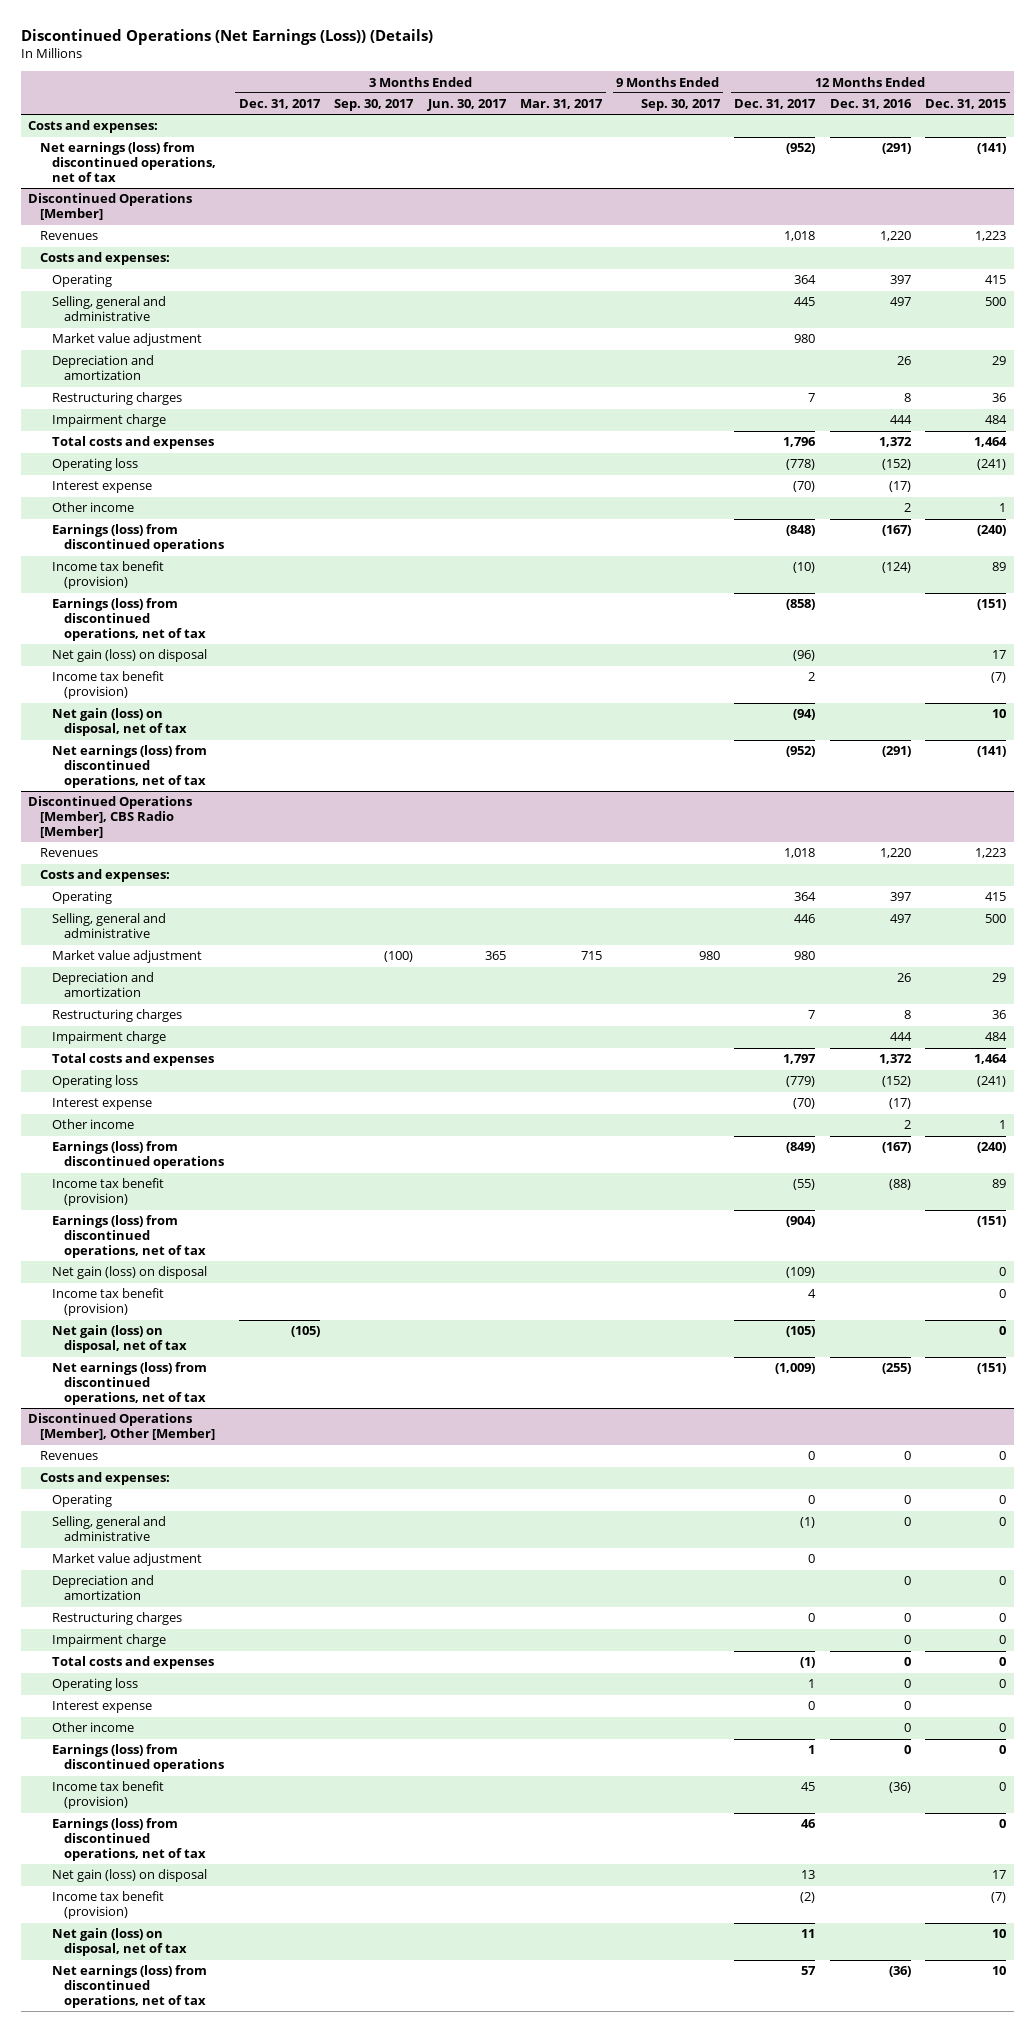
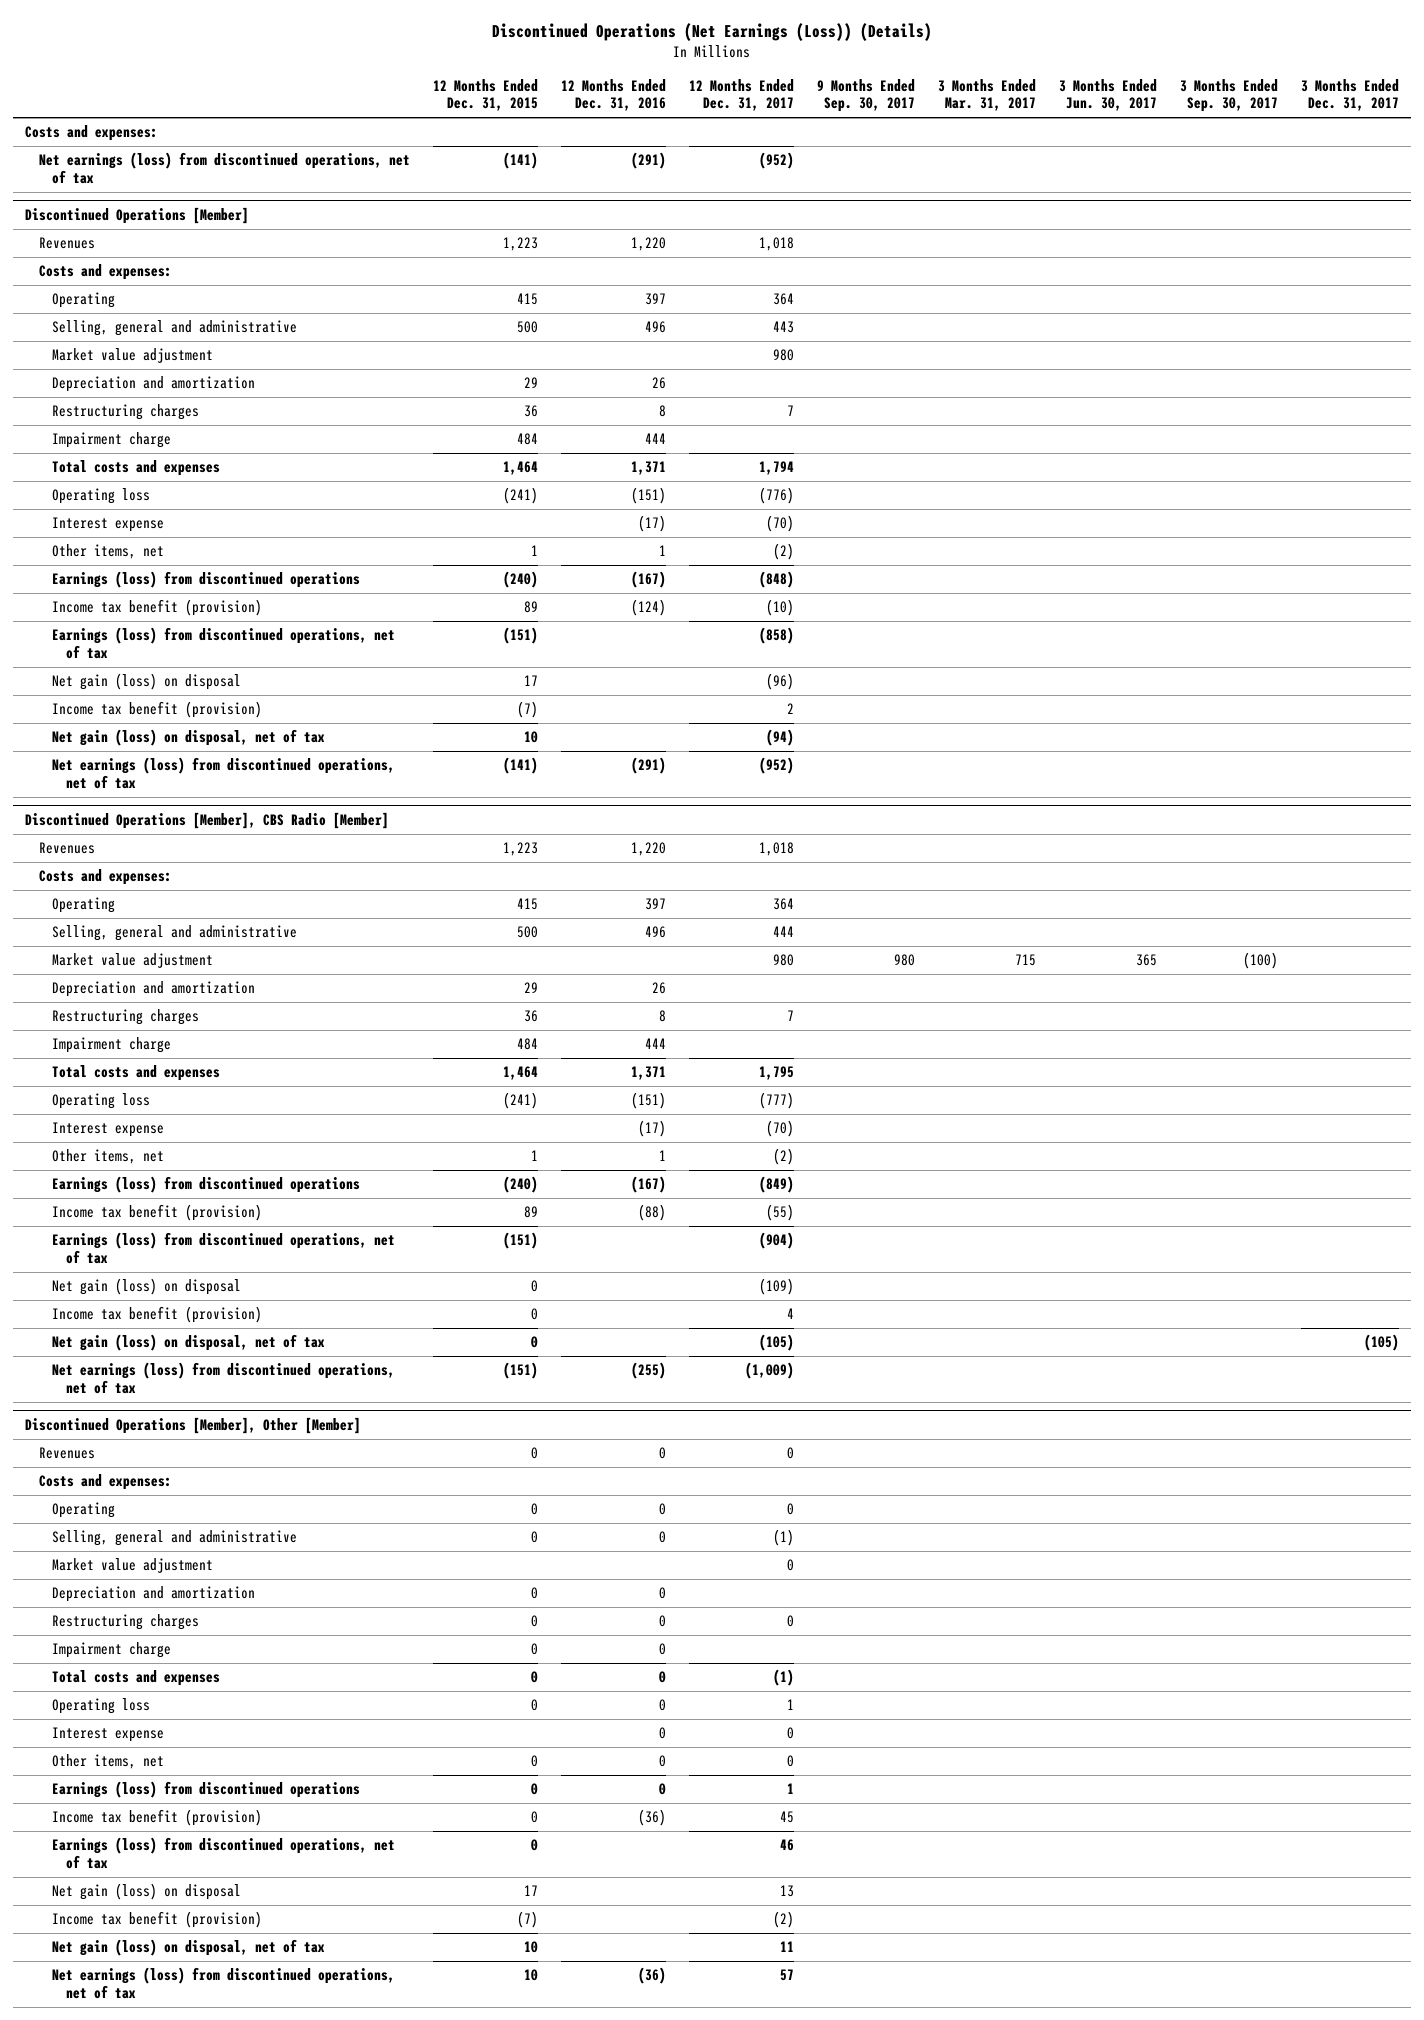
[794,297,816,307] 445 -> [772,321,794,334] 443
[889,297,911,307] 497 -> [644,321,666,334] 496
[783,437,817,448] 1,796 -> [758,461,794,476] 1,794
[878,437,912,448] 1,372 -> [630,461,666,476] 1,371
[786,459,816,471] (778) -> [758,487,794,505] (776)
[881,459,911,471] (152) -> [630,487,666,505] (151)
[52,502,135,513] Other income -> none
none -> [52,544,165,560] Other items, net
[794,914,816,924] 446 -> [772,926,794,938] 444
[889,914,911,924] 497 -> [644,926,666,939] 496
[783,1054,817,1065] 1,797 -> [758,1066,794,1081] 1,795
[878,1054,912,1065] 1,372 -> [630,1066,666,1081] 1,371
[786,1076,816,1088] (779) -> [758,1092,794,1110] (777)
[881,1076,911,1088] (152) -> [630,1092,666,1110] (151)
[52,1119,135,1130] Other income -> none
none -> [52,1149,165,1165] Other items, net
[52,1722,135,1733] Other income -> none
none -> [52,1754,165,1770] Other items, net

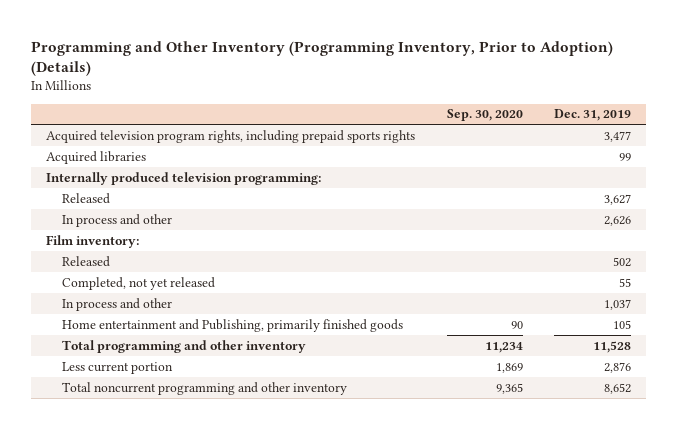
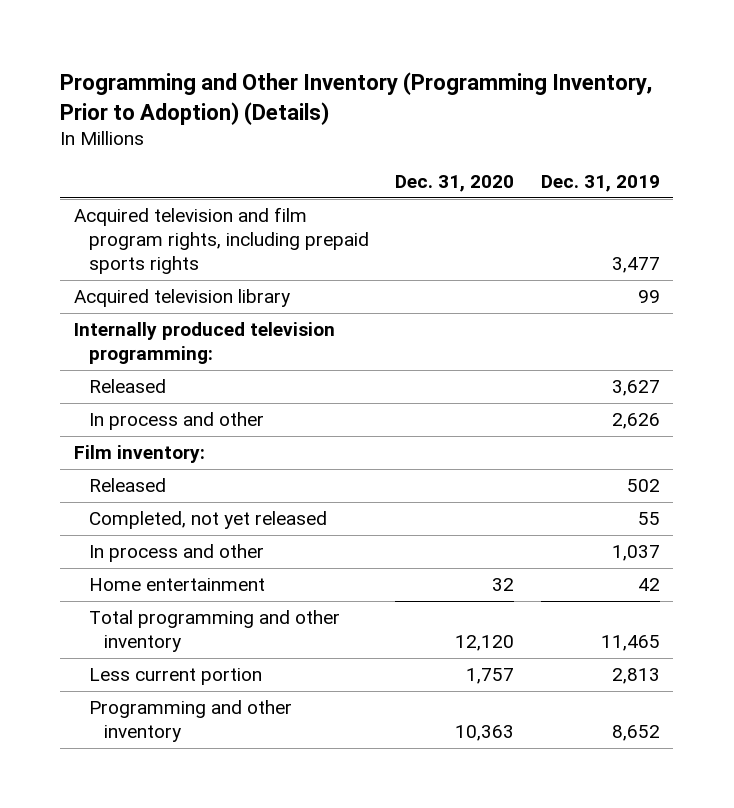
[446,109,523,122] Sep. 30, 2020 -> none
none -> [395,174,515,192] Dec. 31, 2020
[46,129,416,143] Acquired television program rights, including prepaid sports rights -> [73,207,369,275] Acquired television and film program rights, including prepaid sports rights
[46,150,147,164] Acquired libraries -> [73,289,290,308] Acquired television library
[61,318,403,332] Home entertainment and Publishing, primarily finished goods -> [88,578,265,592] Home entertainment
[612,319,631,329] 105 -> [637,578,660,592] 42
[592,340,631,353] 11,528 -> [600,635,660,652] 11,465
[603,361,631,373] 2,876 -> [611,668,660,685] 2,813
[61,381,347,395] Total noncurrent programming and other inventory -> [88,700,292,743] Programming and other inventory

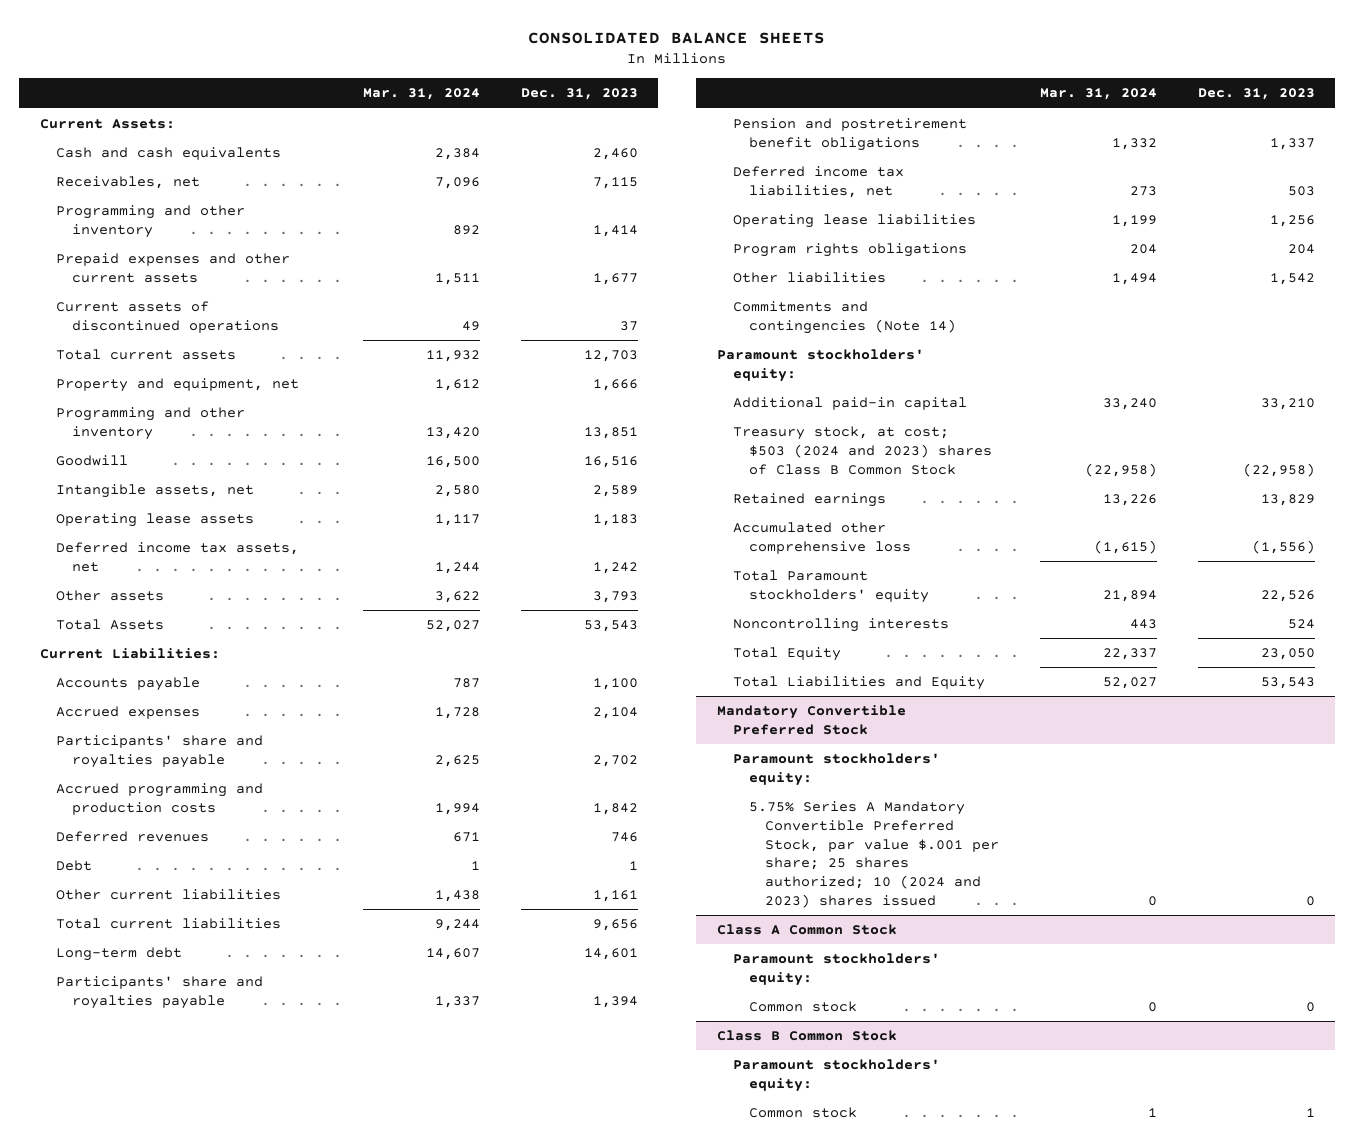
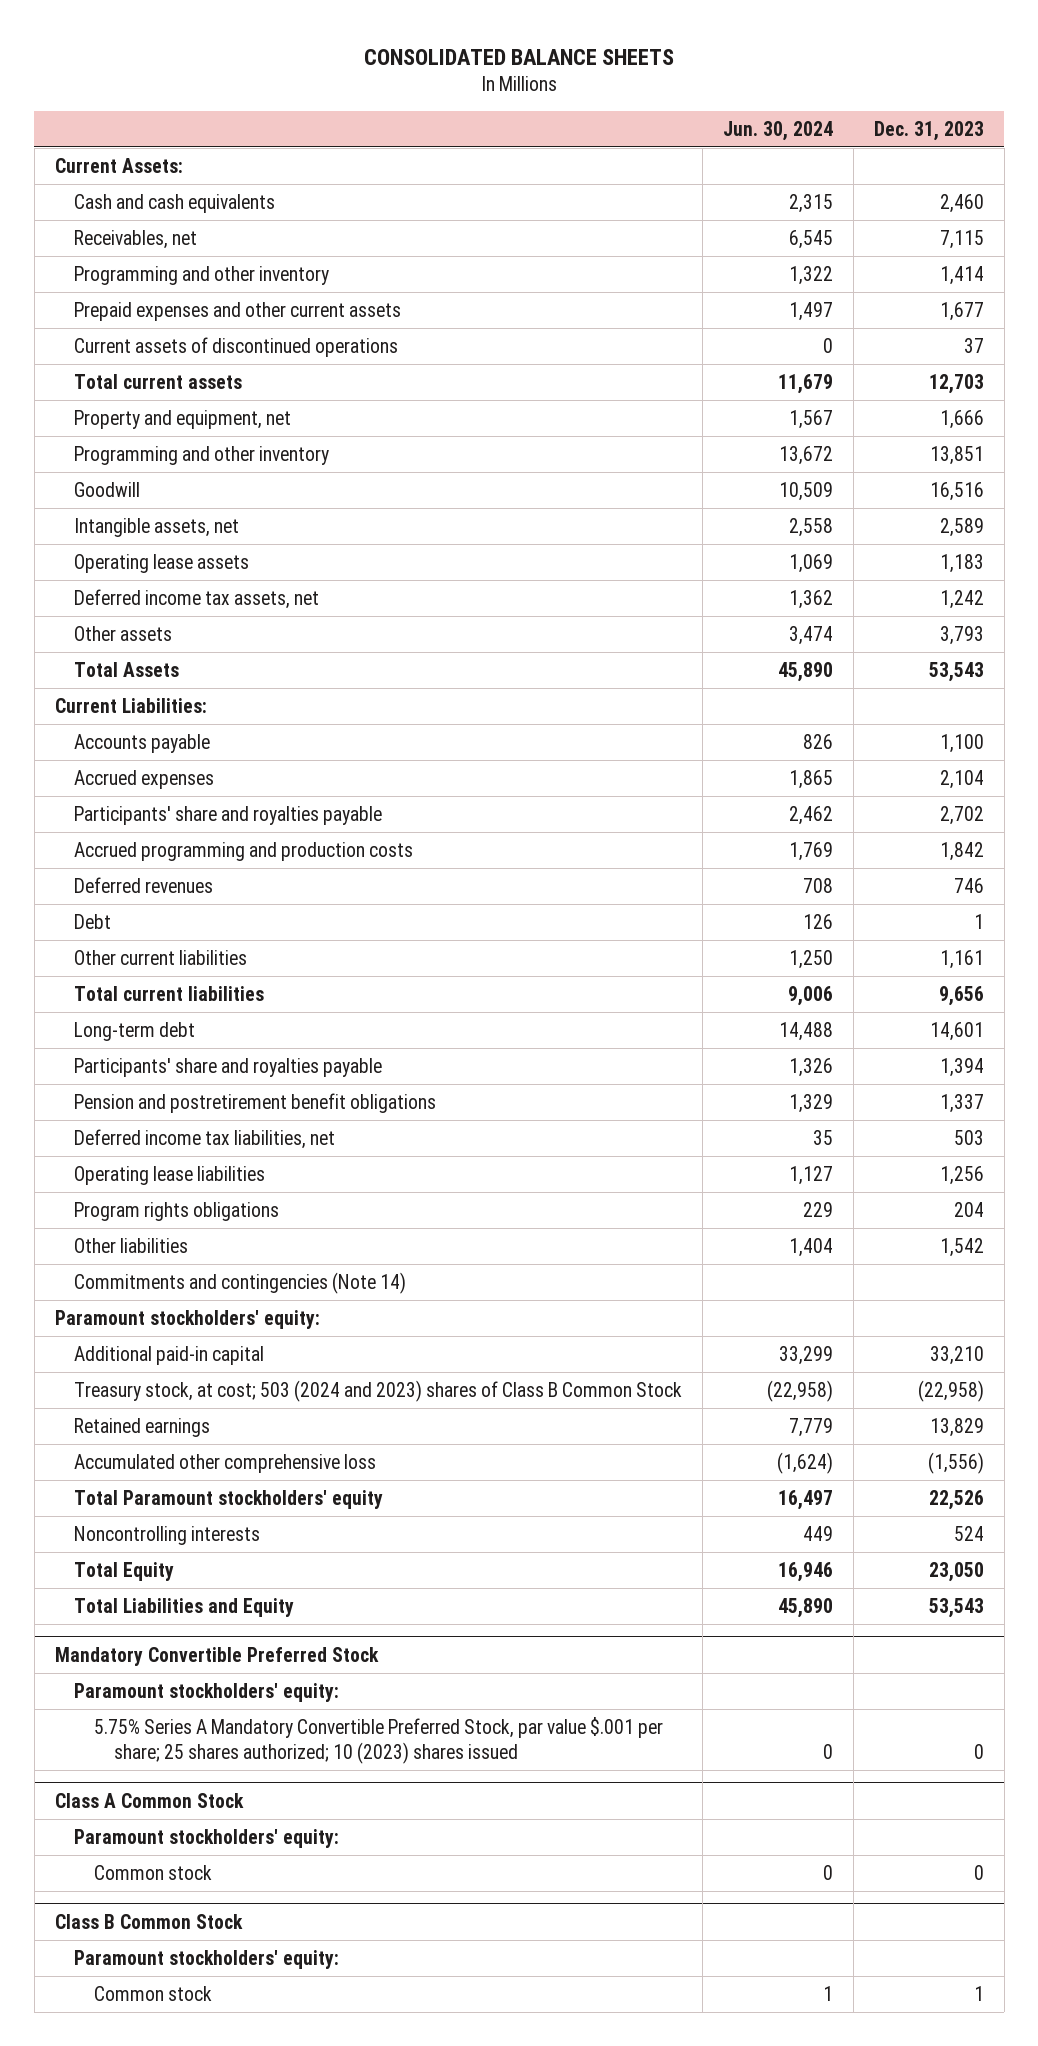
[362,88,480,101] Mar. 31, 2024 -> none
none -> [723,120,834,141] Jun. 30, 2024
[732,426,992,475] Treasury stock, at cost; $503 (2024 and 2023) shares of Class B Common Stock -> [74,1379,683,1402] Treasury stock, at cost; 503 (2024 and 2023) shares of Class B Common Stock
[748,801,999,909] 5.75% Series A Mandatory Convertible Preferred Stock, par value $.001 per share; 25 shares authorized; 10 (2024 and 2023) shares issued -> [94,1716,664,1765] 5.75% Series A Mandatory Convertible Preferred Stock, par value $.001 per share; 25 shares authorized; 10 (2023) shares issued

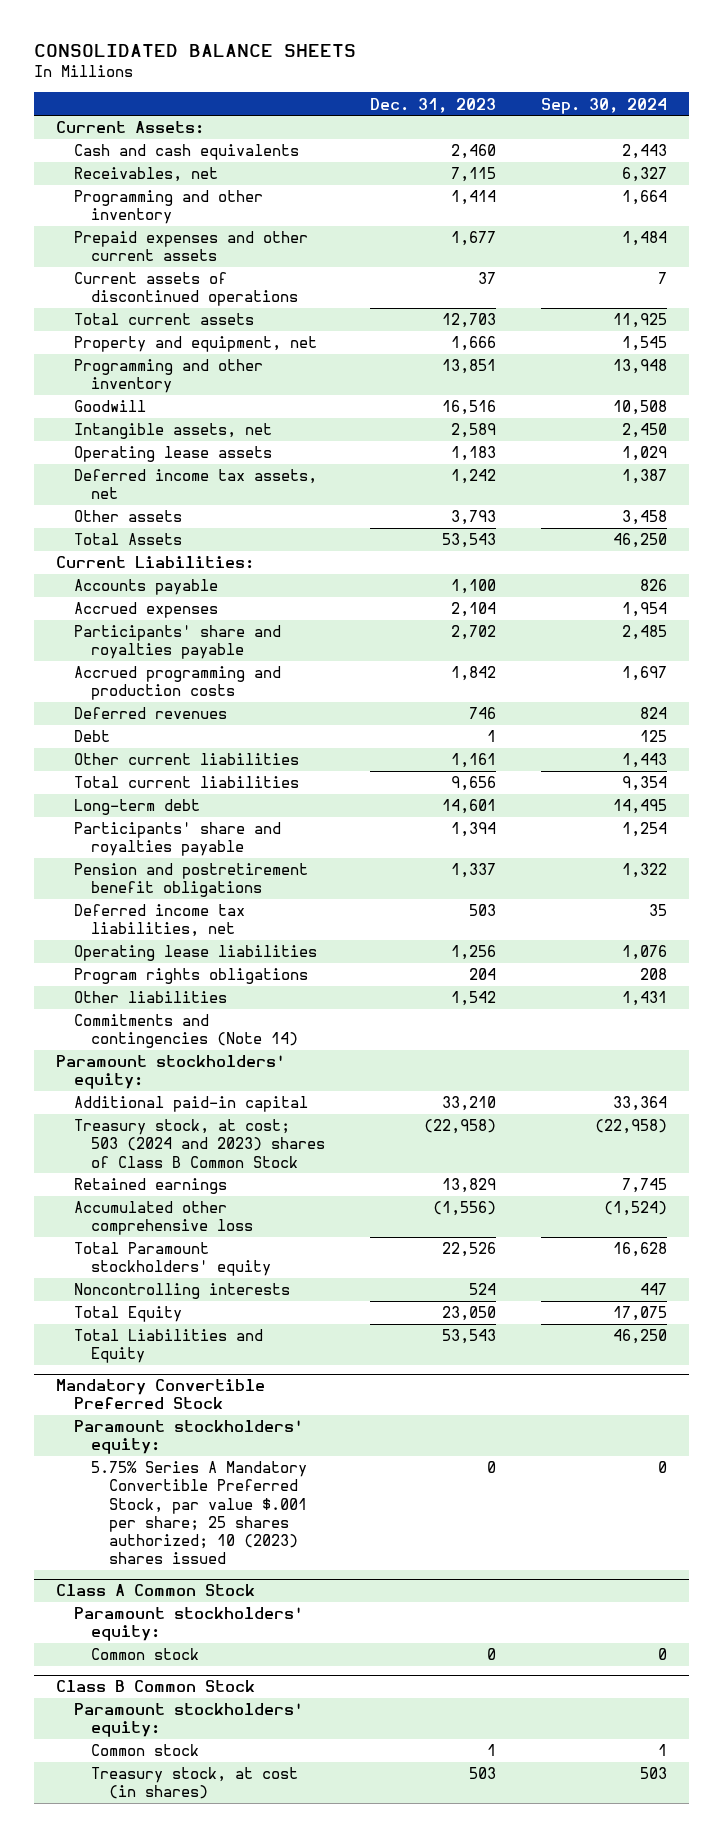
[723,120,834,141] Jun. 30, 2024 -> none
none -> [540,97,667,114] Sep. 30, 2024
none -> [91,1767,299,1800] Treasury stock, at cost (in shares)

